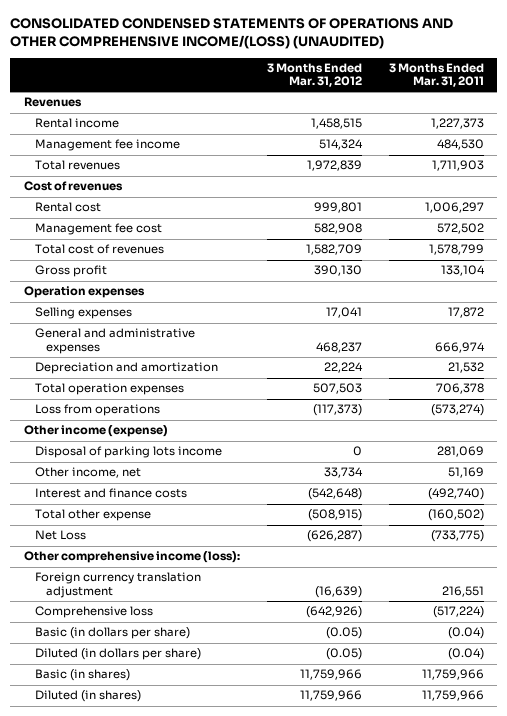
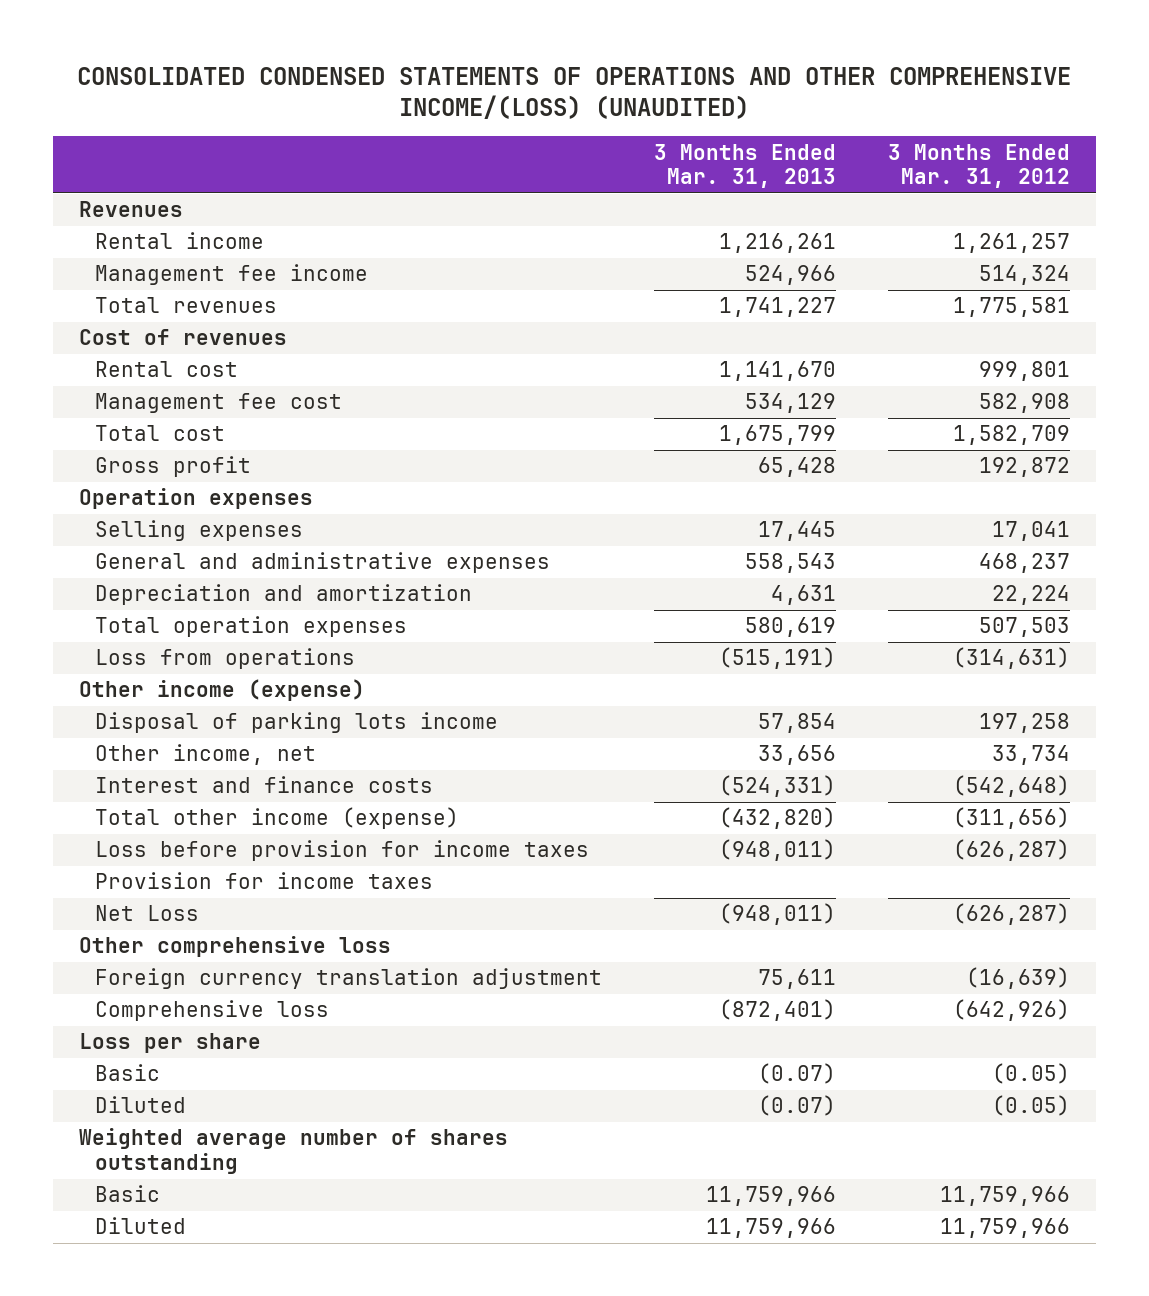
[388,62,484,88] 3 Months Ended Mar. 31, 2011 -> none
none -> [654,143,837,189] 3 Months Ended Mar. 31, 2013
[310,118,362,130] 1,458,515 -> [953,233,1071,254] 1,261,257
[306,160,362,172] 1,972,839 -> [953,297,1071,318] 1,775,581
[34,244,164,255] Total cost of revenues -> [95,425,226,442] Total cost
[313,265,362,277] 390,130 -> [979,457,1071,478] 192,872
[312,404,362,417] (117,373) -> [953,647,1071,670] (314,631)
[352,446,362,457] 0 -> [979,713,1071,734] 197,258
[34,509,151,522] Total other expense -> [95,807,460,830] Total other income (expense)
[307,509,362,522] (508,915) -> [953,807,1071,830] (311,656)
none -> [95,840,590,862] Loss before provision for income taxes
none -> [95,872,434,890] Provision for income taxes
[23,551,240,564] Other comprehensive income (loss): -> [78,936,391,958] Other comprehensive loss
none -> [78,1033,261,1054] Loss per share
[34,627,190,640] Basic (in dollars per share) -> [95,1064,161,1082] Basic
[34,648,201,661] Diluted (in dollars per share) -> [95,1096,187,1114] Diluted
none -> [78,1128,508,1174] Weighted average number of shares outstanding
[34,669,130,682] Basic (in shares) -> [95,1185,161,1203] Basic
[34,690,141,703] Diluted (in shares) -> [95,1217,187,1235] Diluted

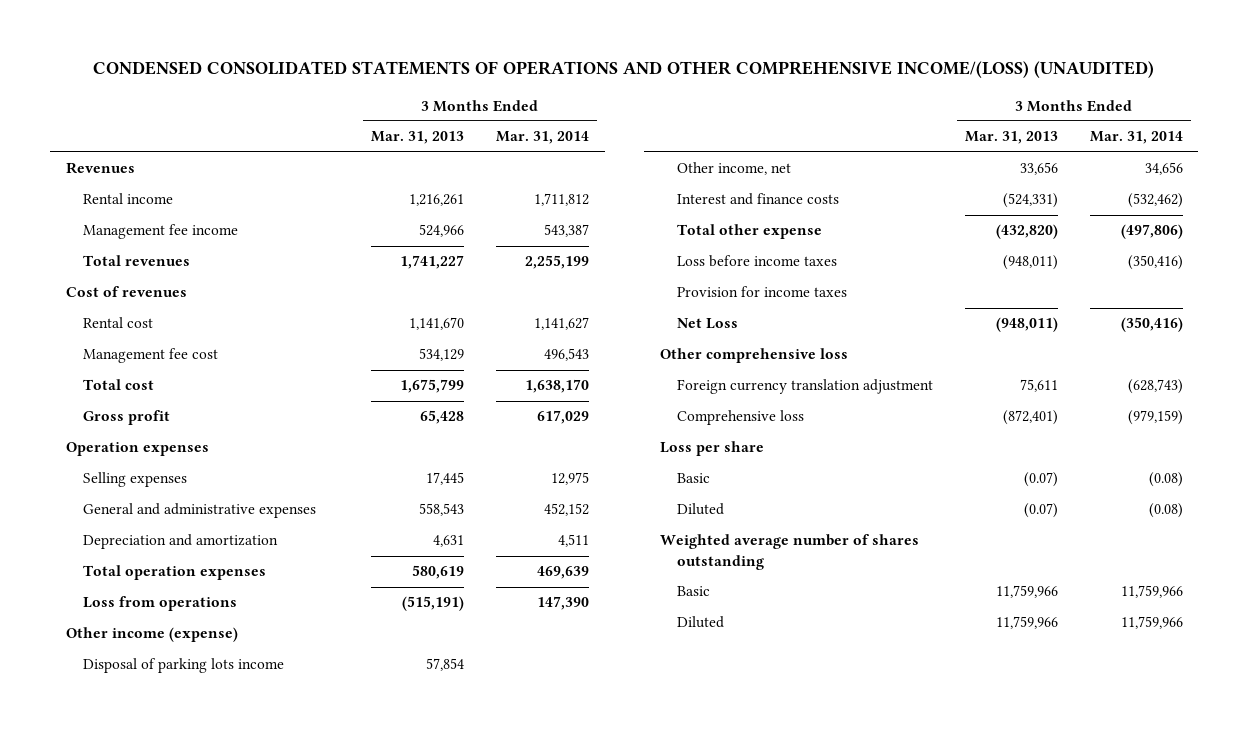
[77,66,1072,120] CONSOLIDATED CONDENSED STATEMENTS OF OPERATIONS AND OTHER COMPREHENSIVE INCOME/(LOSS) (UNAUDITED) -> [93,61,1155,79] CONDENSED CONSOLIDATED STATEMENTS OF OPERATIONS AND OTHER COMPREHENSIVE INCOME/(LOSS) (UNAUDITED)
[888,143,1071,189] 3 Months Ended Mar. 31, 2012 -> none
none -> [495,131,589,145] Mar. 31, 2014
[95,807,460,830] Total other income (expense) -> [677,224,823,240] Total other expense
[95,840,590,862] Loss before provision for income taxes -> [677,255,838,268] Loss before income taxes

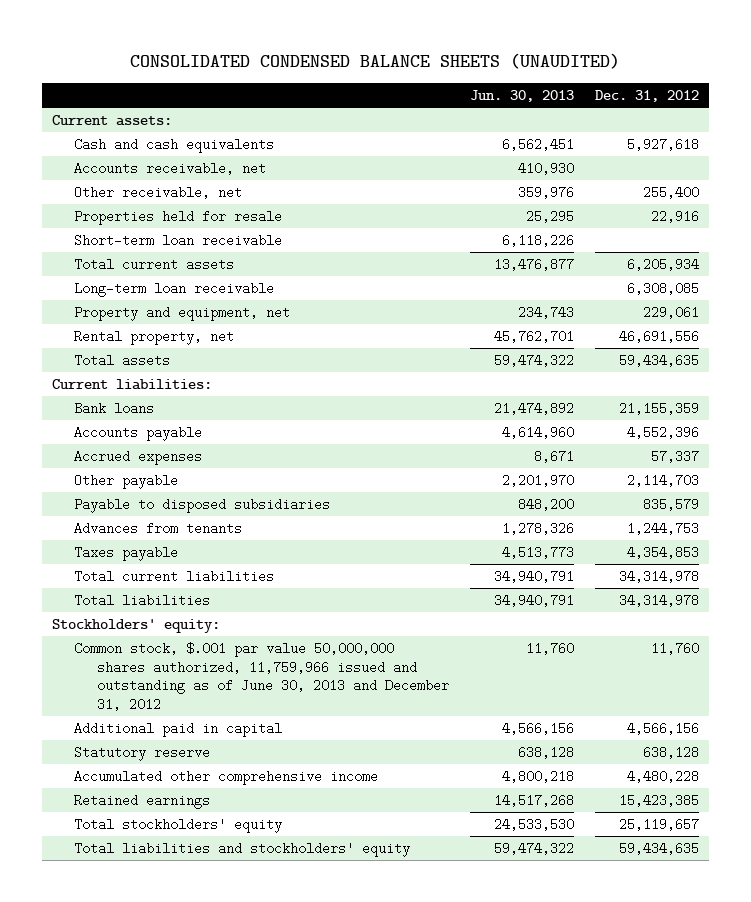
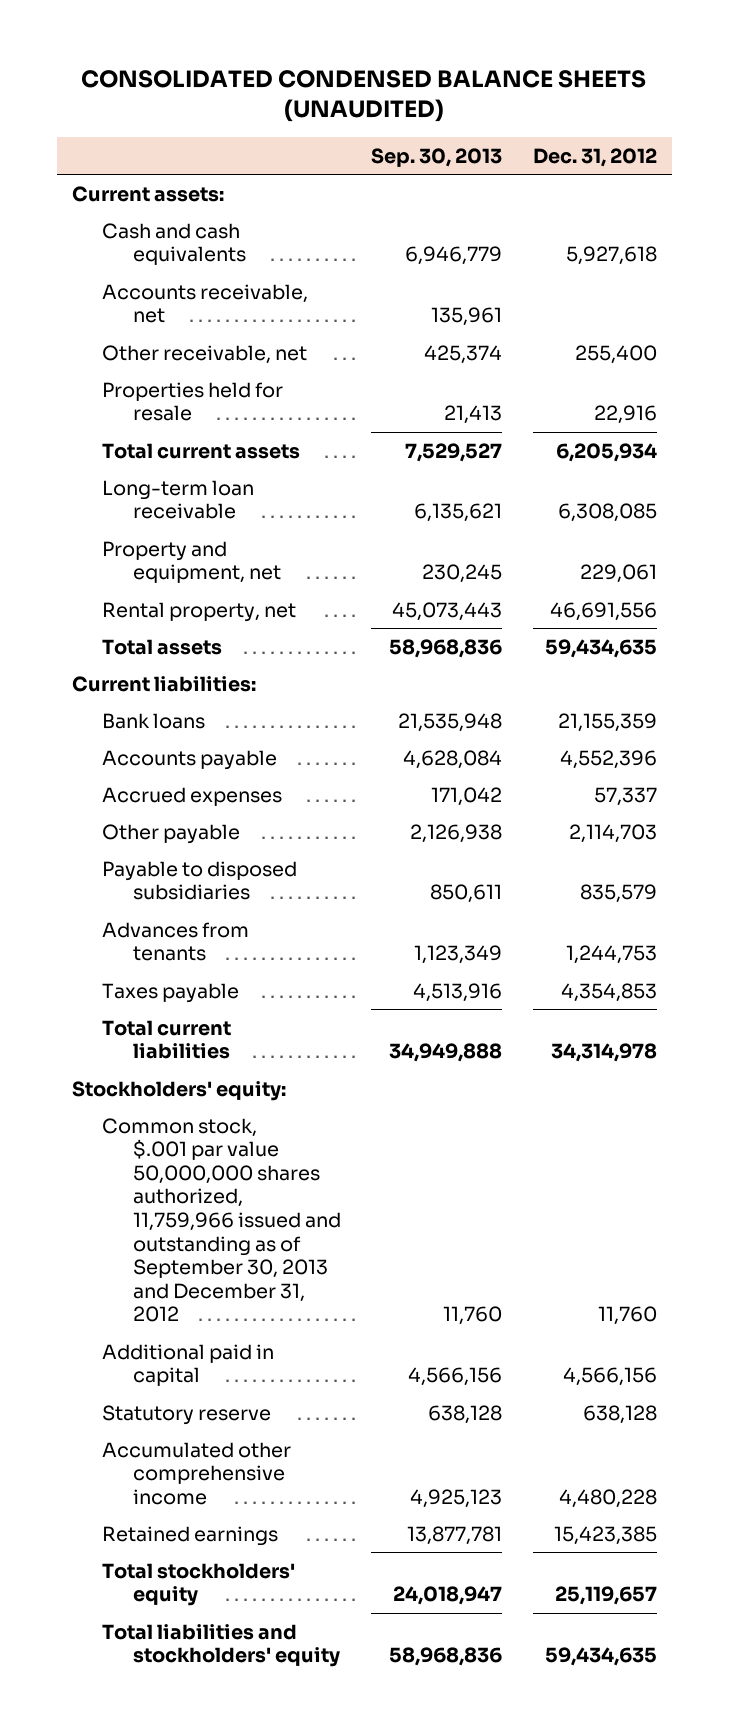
[469,89,574,102] Jun. 30, 2013 -> none
none -> [371,147,503,167] Sep. 30, 2013
[74,234,283,248] Short-term loan receivable -> none
[74,594,211,608] Total liabilities -> none
[74,642,449,712] Common stock, $.001 par value 50,000,000 shares authorized, 11,759,966 issued and outstanding as of June 30, 2013 and December 31, 2012 -> [102,1117,341,1323] Common stock, $.001 par value 50,000,000 shares authorized, 11,759,966 issued and outstanding as of September 30, 2013 and December 31, 2012

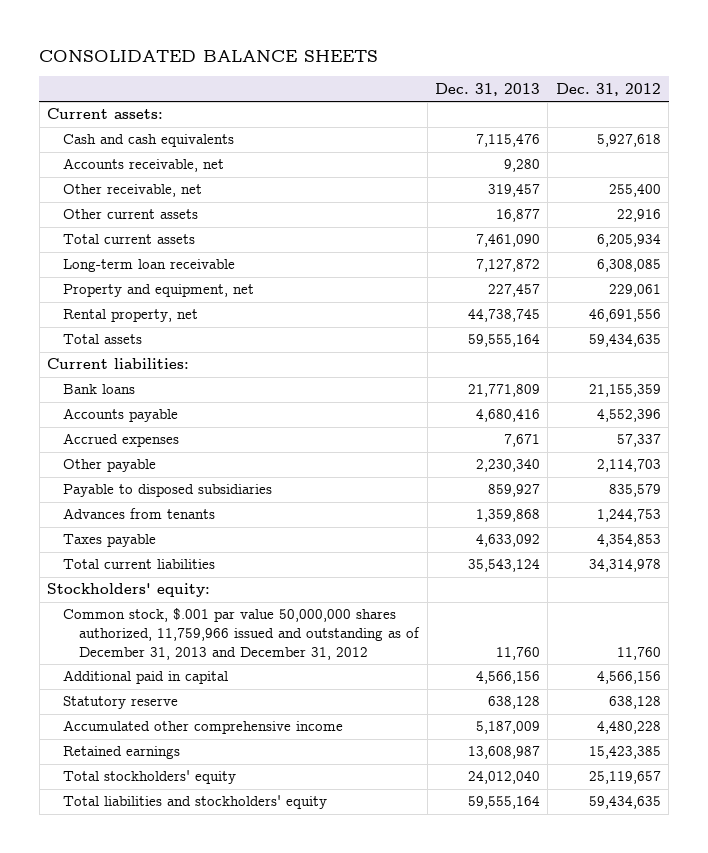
[81,70,647,123] CONSOLIDATED CONDENSED BALANCE SHEETS (UNAUDITED) -> [39,49,379,62] CONSOLIDATED BALANCE SHEETS
[371,147,503,167] Sep. 30, 2013 -> none
none -> [435,82,541,96] Dec. 31, 2013
[102,381,284,422] Properties held for resale -> [63,209,199,220] Other current assets
[102,1117,341,1323] Common stock, $.001 par value 50,000,000 shares authorized, 11,759,966 issued and outstanding as of September 30, 2013 and December 31, 2012 -> [63,608,421,660] Common stock, $.001 par value 50,000,000 shares authorized, 11,759,966 issued and outstanding as of December 31, 2013 and December 31, 2012

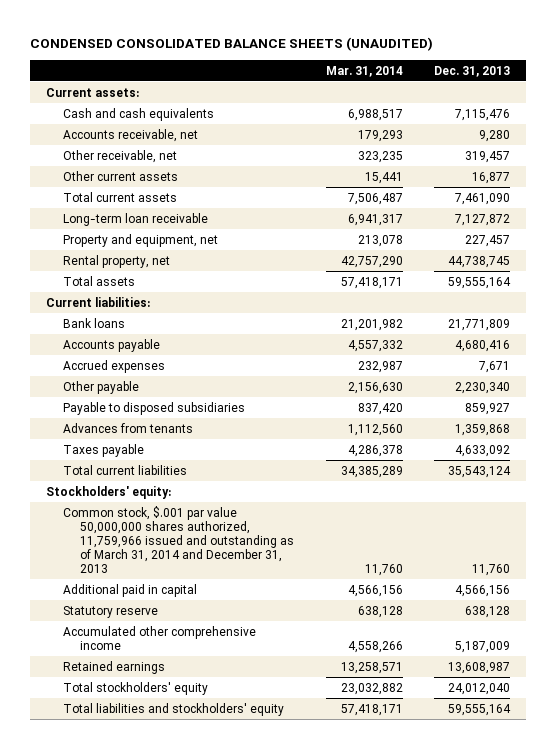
[39,49,379,62] CONSOLIDATED BALANCE SHEETS -> [30,37,434,52] CONDENSED CONSOLIDATED BALANCE SHEETS (UNAUDITED)
[555,82,661,96] Dec. 31, 2012 -> none
none -> [325,65,403,77] Mar. 31, 2014
[63,608,421,660] Common stock, $.001 par value 50,000,000 shares authorized, 11,759,966 issued and outstanding as of December 31, 2013 and December 31, 2012 -> [63,505,295,573] Common stock, $.001 par value 50,000,000 shares authorized, 11,759,966 issued and outstanding as of March 31, 2014 and December 31, 2013

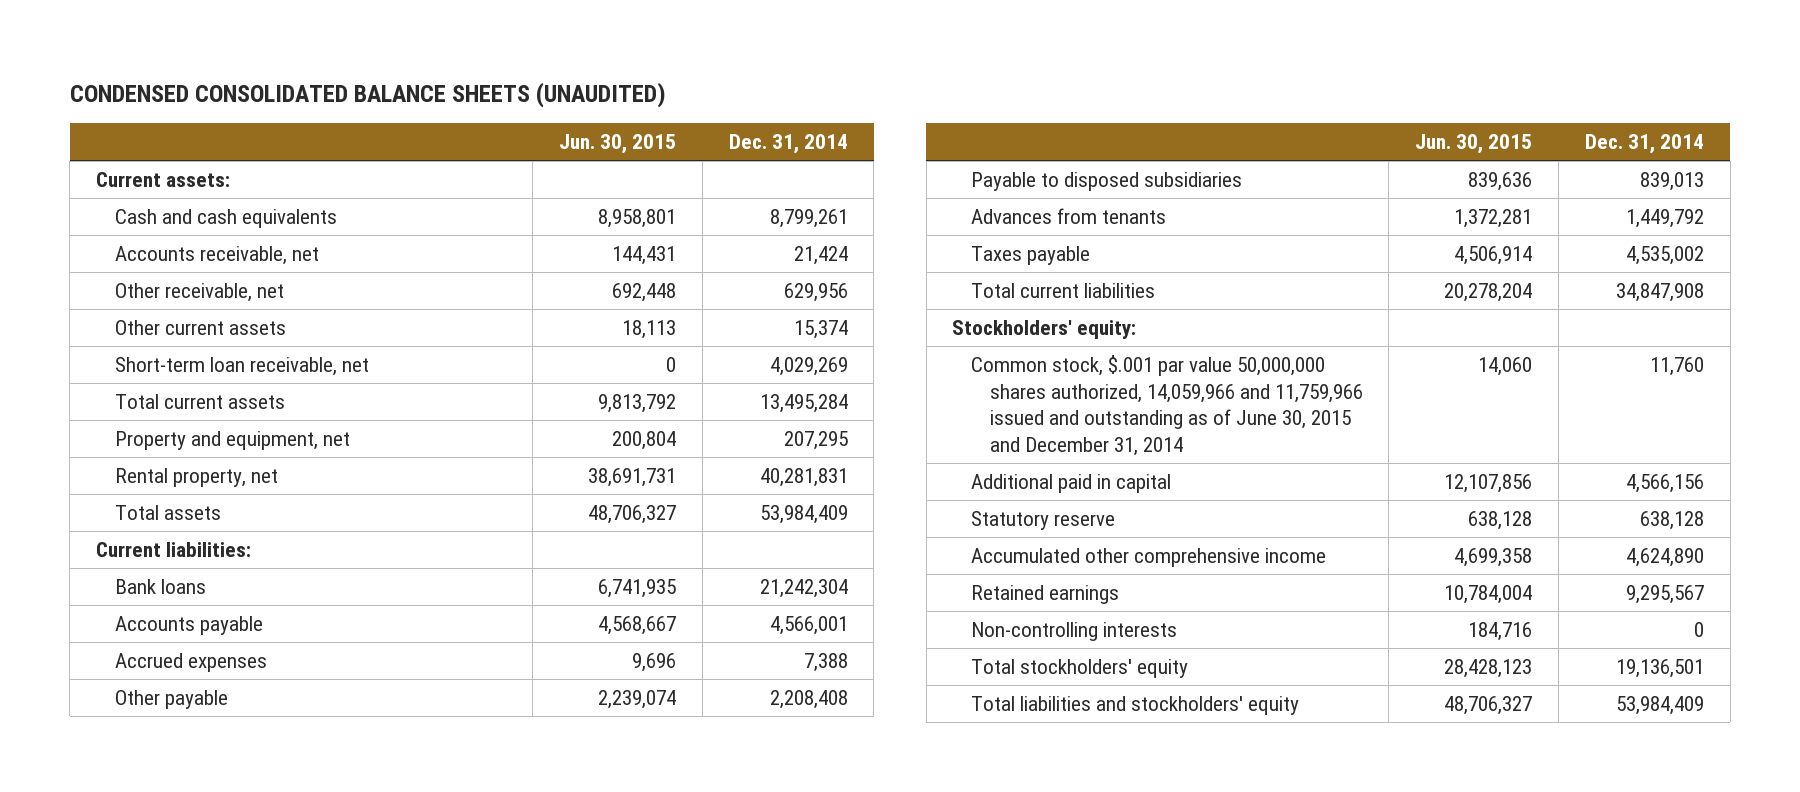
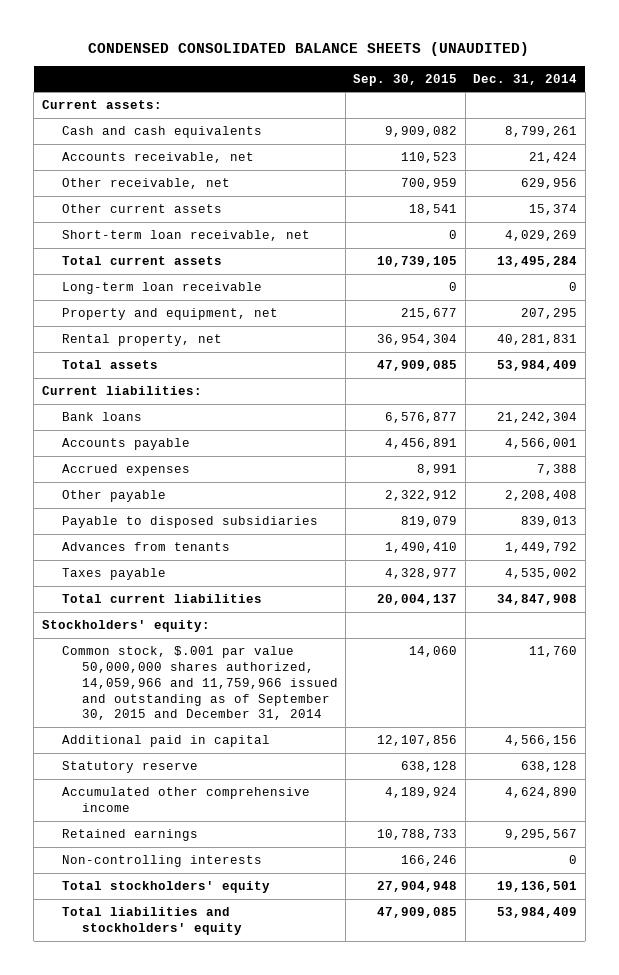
[559,134,677,155] Jun. 30, 2015 -> none
none -> [353,73,458,86] Sep. 30, 2015
none -> [61,281,262,294] Long-term loan receivable
[971,355,1363,456] Common stock, $.001 par value 50,000,000 shares authorized, 14,059,966 and 11,759,966 issued and outstanding as of June 30, 2015 and December 31, 2014 -> [61,645,338,721] Common stock, $.001 par value 50,000,000 shares authorized, 14,059,966 and 11,759,966 issued and outstanding as of September 30, 2015 and December 31, 2014

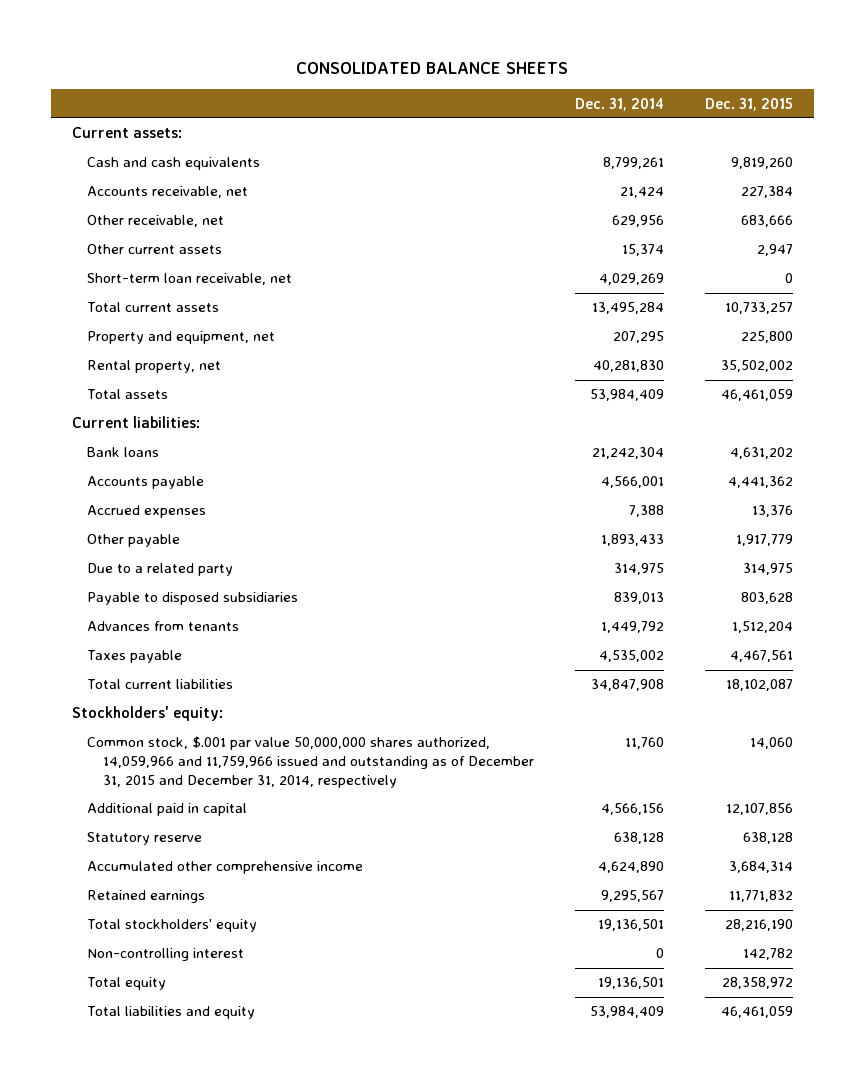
[88,42,530,57] CONDENSED CONSOLIDATED BALANCE SHEETS (UNAUDITED) -> [296,62,569,75] CONSOLIDATED BALANCE SHEETS
[353,73,458,86] Sep. 30, 2015 -> none
none -> [705,97,794,111] Dec. 31, 2015
[61,281,262,294] Long-term loan receivable -> none
[497,333,578,345] 40,281,831 -> [592,360,664,373] 40,281,830
[505,489,578,501] 2,208,408 -> [600,534,664,547] 1,893,433
none -> [87,563,234,577] Due to a related party
[61,645,338,721] Common stock, $.001 par value 50,000,000 shares authorized, 14,059,966 and 11,759,966 issued and outstanding as of September 30, 2015 and December 31, 2014 -> [87,736,534,788] Common stock, $.001 par value 50,000,000 shares authorized, 14,059,966 and 11,759,966 issued and outstanding as of December 31, 2015 and December 31, 2014, respectively
[61,854,262,867] Non-controlling interests -> none
none -> [87,948,245,962] Non-controlling interest
none -> [87,977,167,991] Total equity
[61,906,242,935] Total liabilities and stockholders' equity -> [87,1006,256,1020] Total liabilities and equity

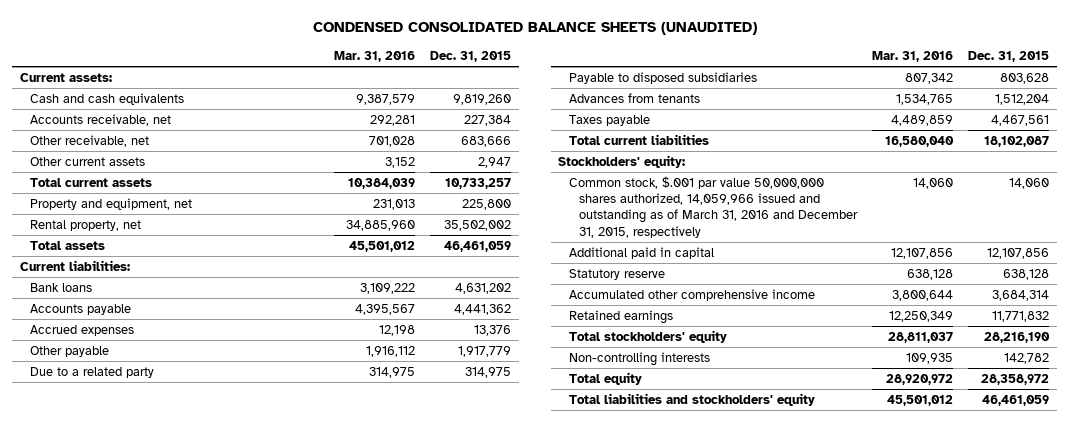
[296,62,569,75] CONSOLIDATED BALANCE SHEETS -> [312,22,757,36] CONDENSED CONSOLIDATED BALANCE SHEETS (UNAUDITED)
[574,97,664,111] Dec. 31, 2014 -> none
none -> [334,50,416,62] Mar. 31, 2016
[87,273,293,286] Short-term loan receivable, net -> none
[87,736,534,788] Common stock, $.001 par value 50,000,000 shares authorized, 14,059,966 and 11,759,966 issued and outstanding as of December 31, 2015 and December 31, 2014, respectively -> [568,175,859,238] Common stock, $.001 par value 50,000,000 shares authorized, 14,059,966 issued and outstanding as of March 31, 2016 and December 31, 2015, respectively
[87,948,245,962] Non-controlling interest -> [568,351,710,366] Non-controlling interests
[87,1006,256,1020] Total liabilities and equity -> [568,392,815,406] Total liabilities and stockholders' equity

